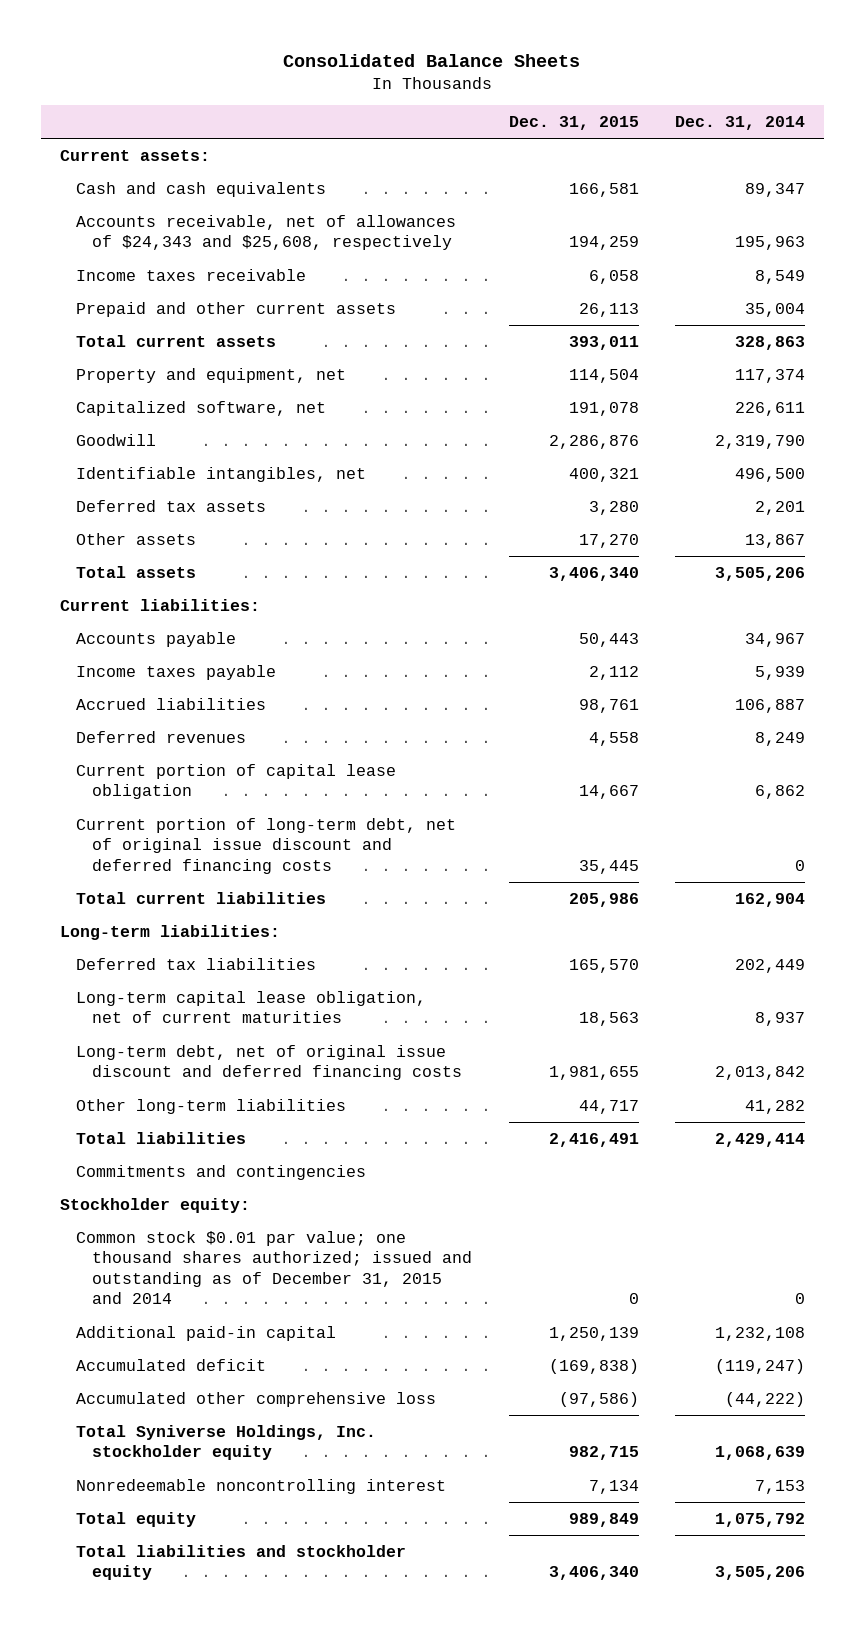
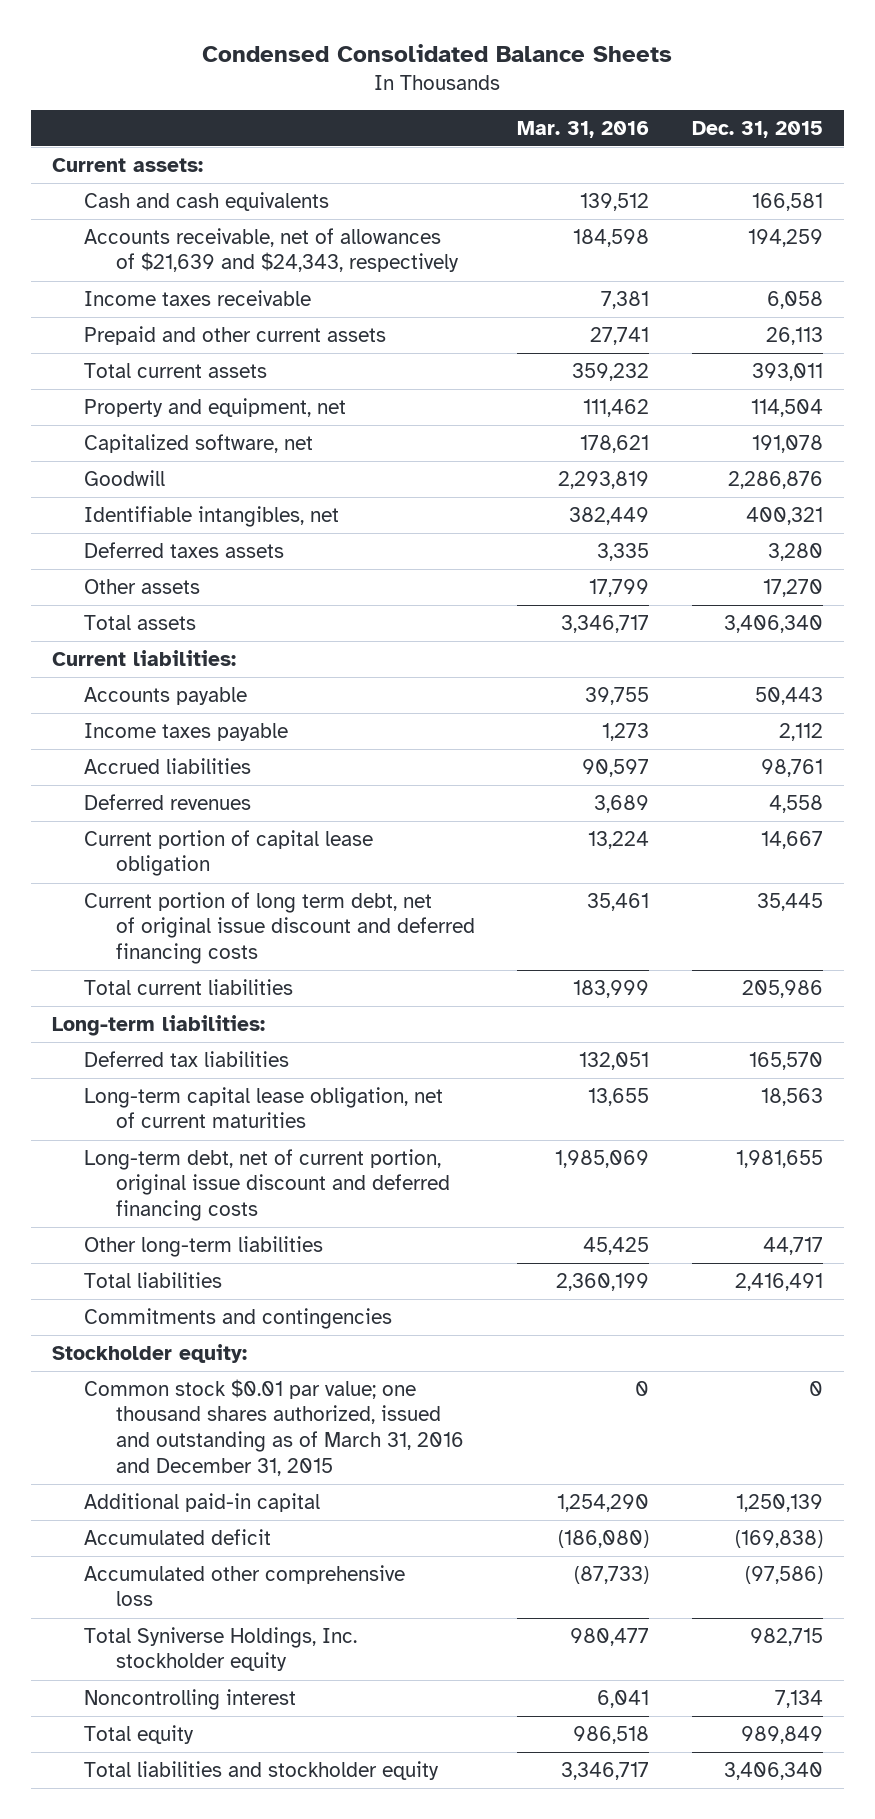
[283,53,581,67] Consolidated Balance Sheets -> [202,44,673,63] Condensed Consolidated Balance Sheets
[675,115,806,130] Dec. 31, 2014 -> none
none -> [517,120,650,138] Mar. 31, 2016
[76,214,457,251] Accounts receivable, net of allowances of $24,343 and $25,608, respectively -> [84,227,460,273] Accounts receivable, net of allowances of $21,639 and $24,343, respectively
[76,499,267,512] Deferred tax assets -> [84,541,285,558] Deferred taxes assets
[76,817,457,874] Current portion of long-term debt, net of original issue discount and deferred financing costs -> [84,891,476,965] Current portion of long term debt, net of original issue discount and deferred financing costs
[76,1044,463,1081] Long-term debt, net of original issue discount and deferred financing costs -> [84,1148,451,1222] Long-term debt, net of current portion, original issue discount and deferred financing costs
[76,1230,473,1305] Common stock $0.01 par value; one thousand shares authorized; issued and outstanding as of December 31, 2015 and 2014 -> [84,1378,465,1476] Common stock $0.01 par value; one thousand shares authorized, issued and outstanding as of March 31, 2016 and December 31, 2015
[76,1478,447,1494] Nonredeemable noncontrolling interest -> [84,1688,297,1710] Noncontrolling interest

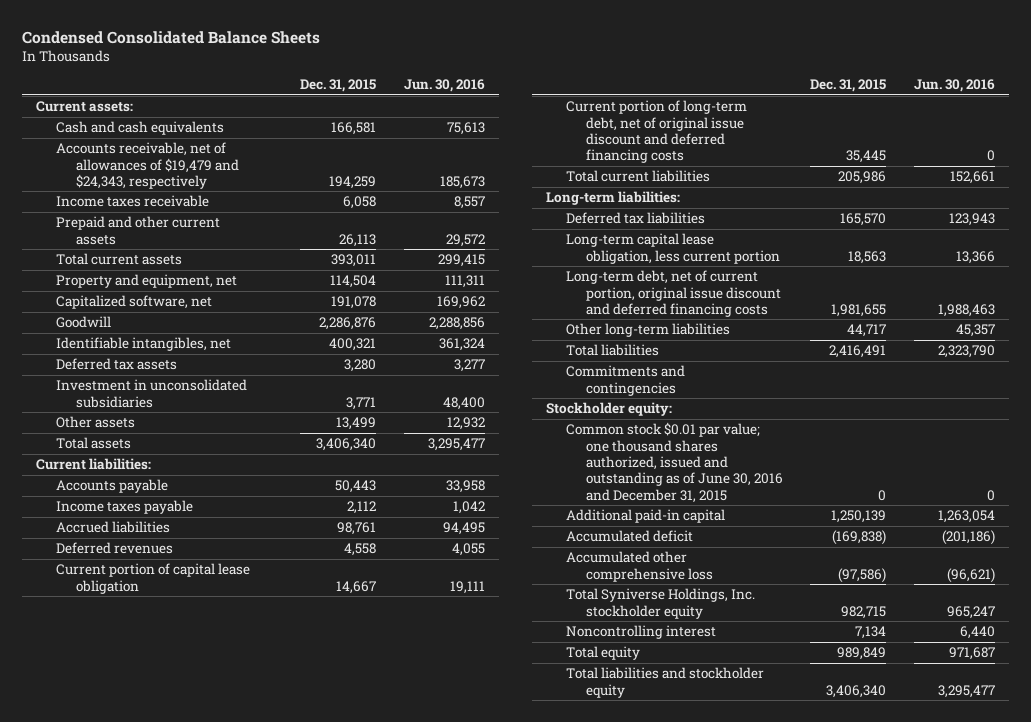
[517,120,650,138] Mar. 31, 2016 -> none
none -> [403,78,485,92] Jun. 30, 2016
[84,227,460,273] Accounts receivable, net of allowances of $21,639 and $24,343, respectively -> [55,142,239,189] Accounts receivable, net of allowances of $19,479 and $24,343, respectively
[84,541,285,558] Deferred taxes assets -> [55,358,177,371] Deferred tax assets
none -> [55,379,247,408] Investment in unconsolidated subsidiaries
[762,578,823,597] 17,270 -> [336,417,377,431] 13,499
[84,891,476,965] Current portion of long term debt, net of original issue discount and deferred financing costs -> [565,100,747,164] Current portion of long-term debt, net of original issue discount and deferred financing costs
[84,1086,444,1129] Long-term capital lease obligation, net of current maturities -> [565,233,780,264] Long-term capital lease obligation, less current portion
[84,1378,465,1476] Common stock $0.01 par value; one thousand shares authorized, issued and outstanding as of March 31, 2016 and December 31, 2015 -> [565,422,783,503] Common stock $0.01 par value; one thousand shares authorized, issued and outstanding as of June 30, 2016 and December 31, 2015

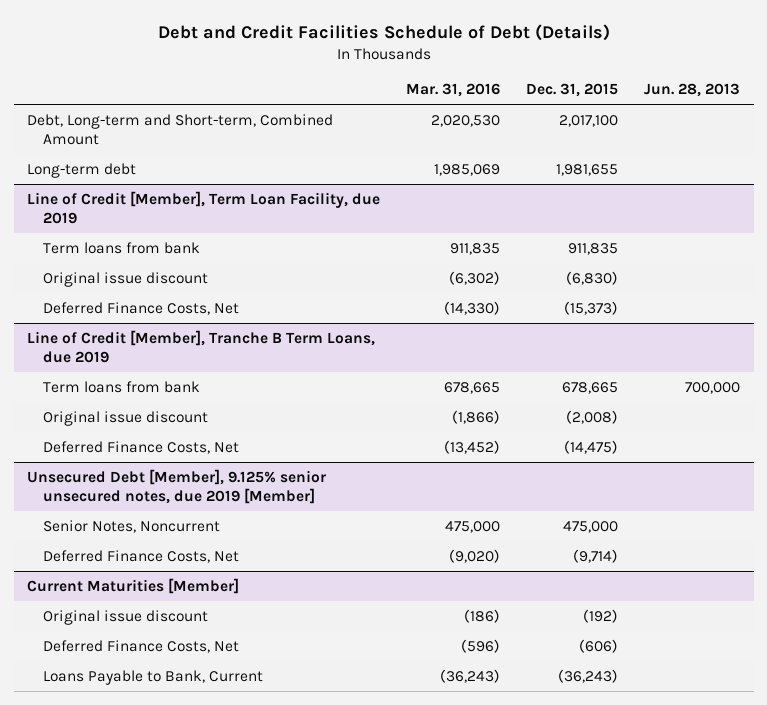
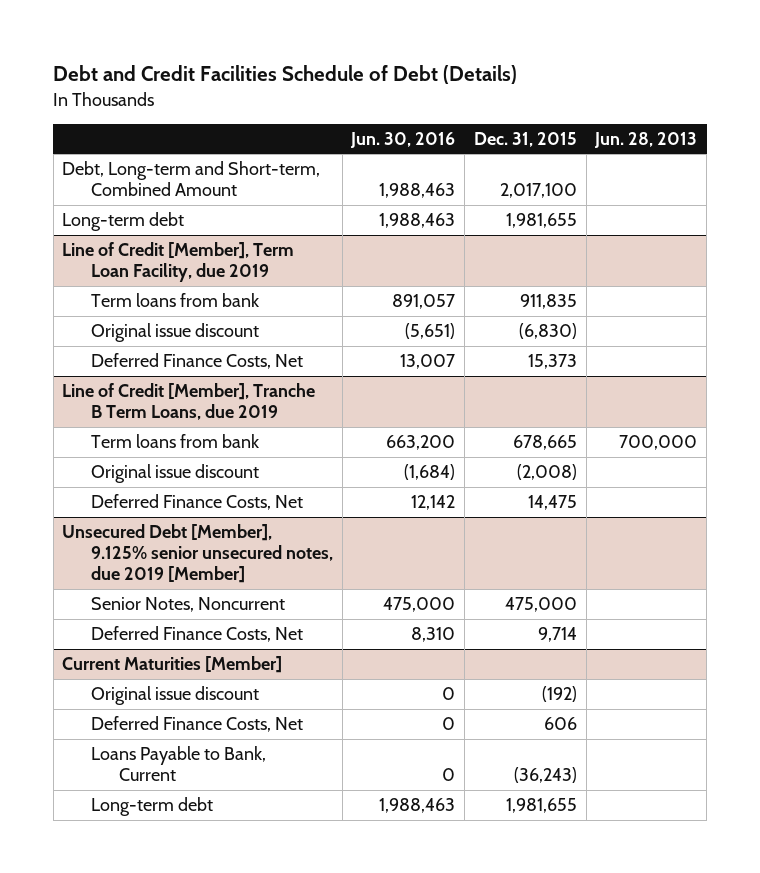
[406,83,501,98] Mar. 31, 2016 -> none
none -> [350,131,456,148] Jun. 30, 2016
[564,300,619,315] (15,373) -> [527,354,577,370] 15,373
[564,439,619,454] (14,475) -> [527,495,577,511] 14,475
[573,548,619,563] (9,714) -> [537,627,577,643] 9,714
[579,638,619,653] (606) -> [543,717,577,731] 606
none -> [90,797,213,817] Long-term debt

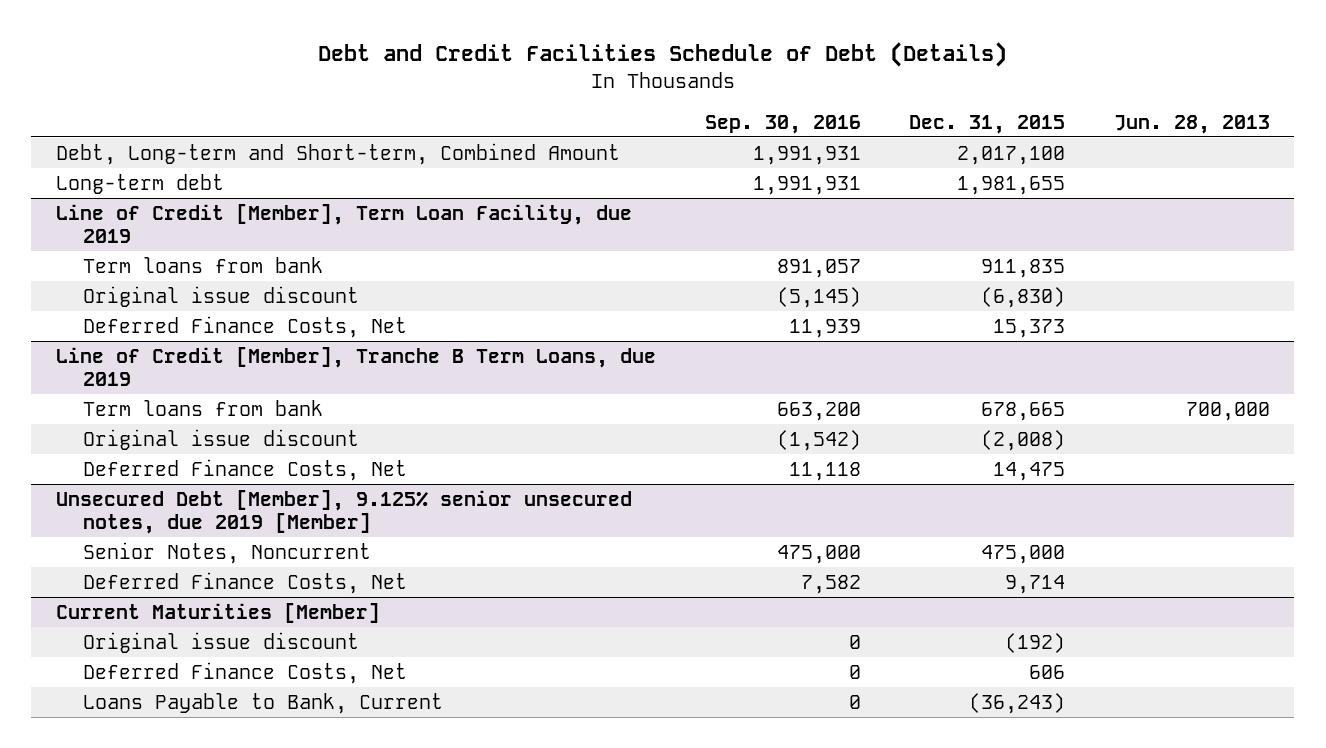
[350,131,456,148] Jun. 30, 2016 -> none
none -> [704,114,861,134] Sep. 30, 2016
[90,797,213,817] Long-term debt -> none

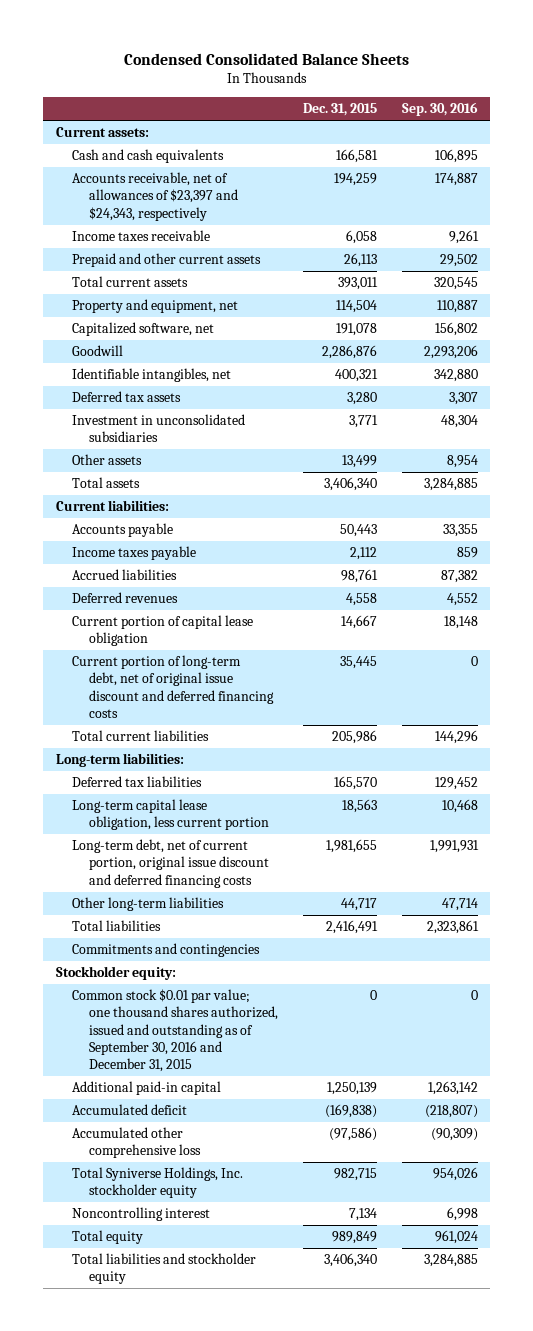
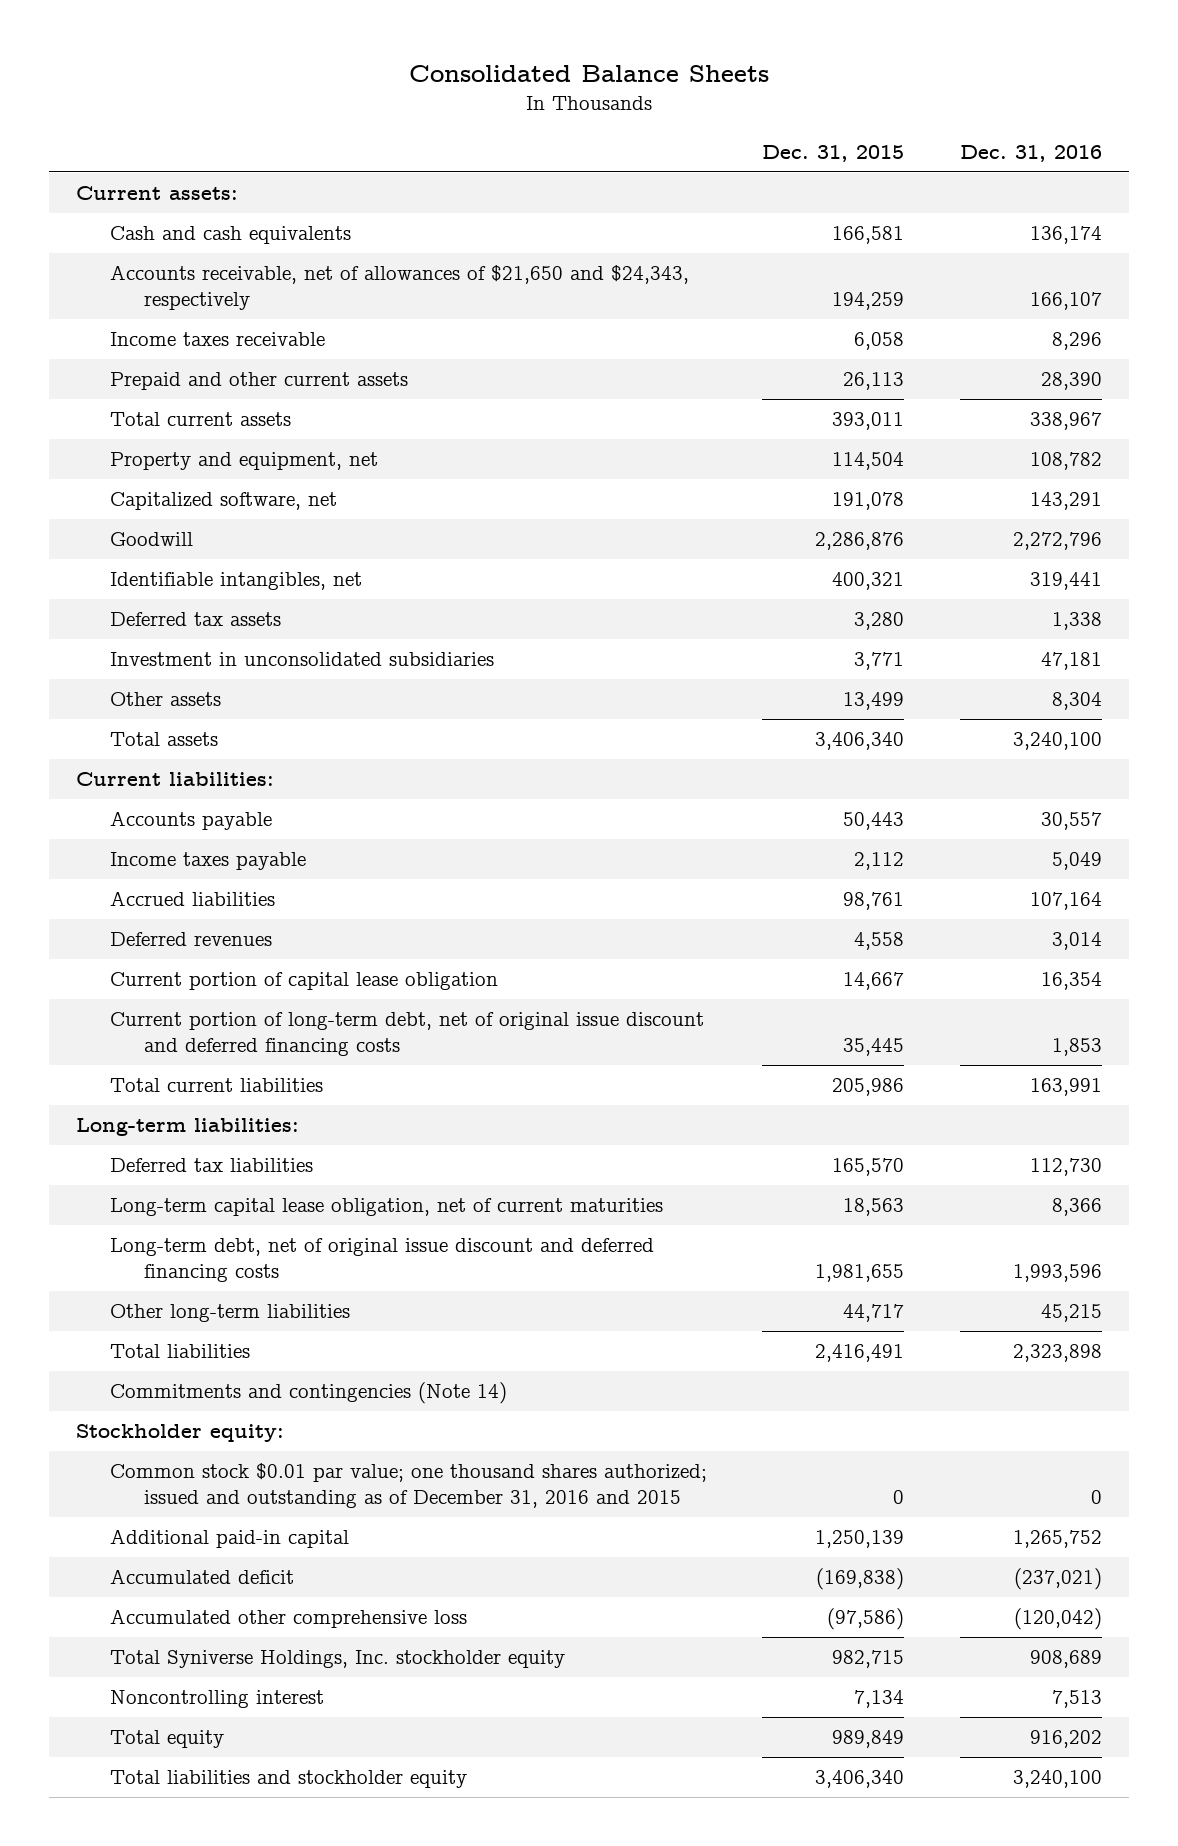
[123,52,409,65] Condensed Consolidated Balance Sheets -> [409,64,770,82] Consolidated Balance Sheets
[401,102,478,117] Sep. 30, 2016 -> none
none -> [959,144,1102,162] Dec. 31, 2016
[72,172,238,221] Accounts receivable, net of allowances of $23,397 and $24,343, respectively -> [110,265,690,310] Accounts receivable, net of allowances of $21,650 and $24,343, respectively
[72,799,269,831] Long-term capital lease obligation, less current portion -> [110,1198,664,1217] Long-term capital lease obligation, net of current maturities
[72,839,269,888] Long-term debt, net of current portion, original issue discount and deferred financing costs -> [110,1238,655,1282] Long-term debt, net of original issue discount and deferred financing costs
[72,943,261,958] Commitments and contingencies -> [110,1382,508,1405] Commitments and contingencies (Note 14)
[72,989,278,1072] Common stock $0.01 par value; one thousand shares authorized, issued and outstanding as of September 30, 2016 and December 31, 2015 -> [110,1463,708,1508] Common stock $0.01 par value; one thousand shares authorized; issued and outstanding as of December 31, 2016 and 2015

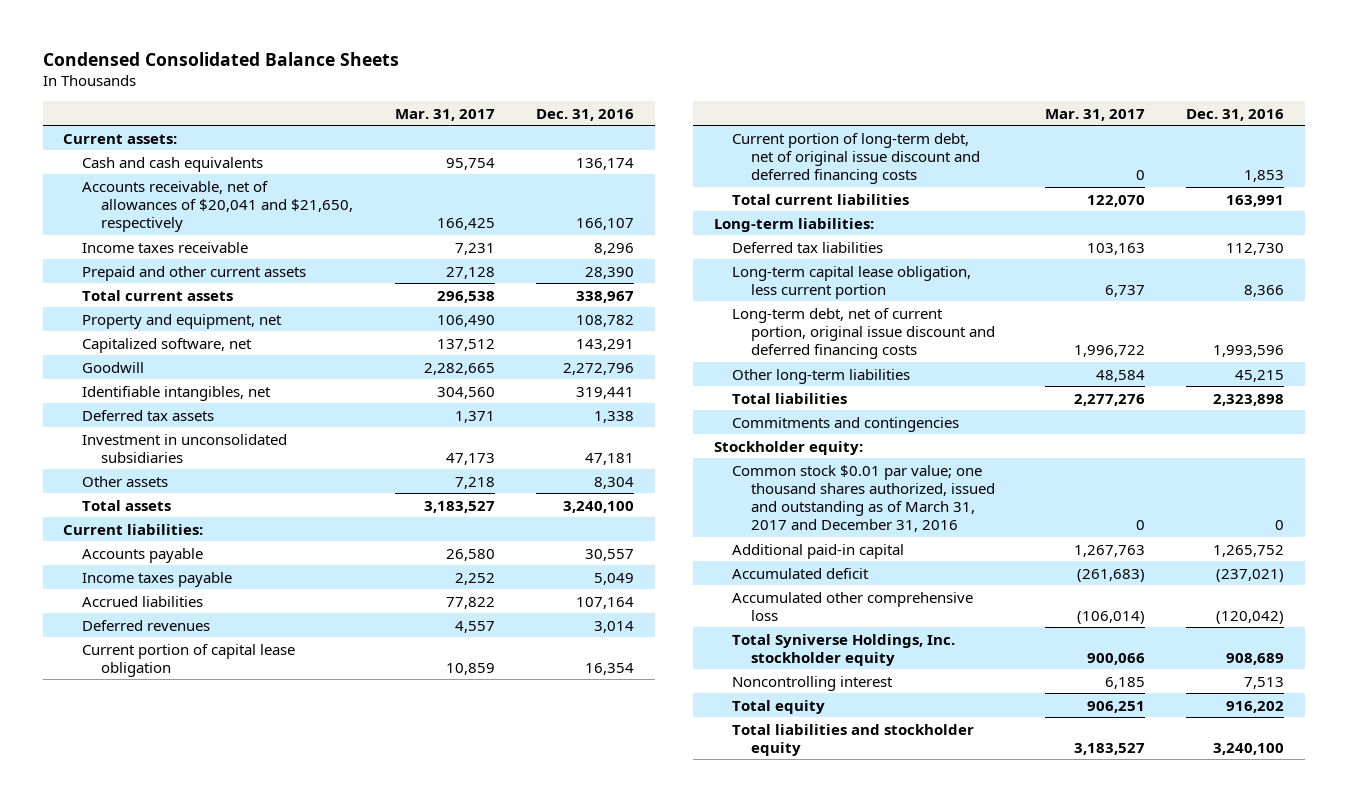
[409,64,770,82] Consolidated Balance Sheets -> [42,51,399,66] Condensed Consolidated Balance Sheets
[762,144,905,162] Dec. 31, 2015 -> none
none -> [394,108,495,121] Mar. 31, 2017
[110,265,690,310] Accounts receivable, net of allowances of $21,650 and $24,343, respectively -> [82,180,353,232] Accounts receivable, net of allowances of $20,041 and $21,650, respectively
[110,1198,664,1217] Long-term capital lease obligation, net of current maturities -> [732,265,972,299] Long-term capital lease obligation, less current portion
[110,1238,655,1282] Long-term debt, net of original issue discount and deferred financing costs -> [732,307,996,359] Long-term debt, net of current portion, original issue discount and deferred financing costs
[110,1382,508,1405] Commitments and contingencies (Note 14) -> [732,416,960,432] Commitments and contingencies
[110,1463,708,1508] Common stock $0.01 par value; one thousand shares authorized; issued and outstanding as of December 31, 2016 and 2015 -> [732,464,996,532] Common stock $0.01 par value; one thousand shares authorized, issued and outstanding as of March 31, 2017 and December 31, 2016

